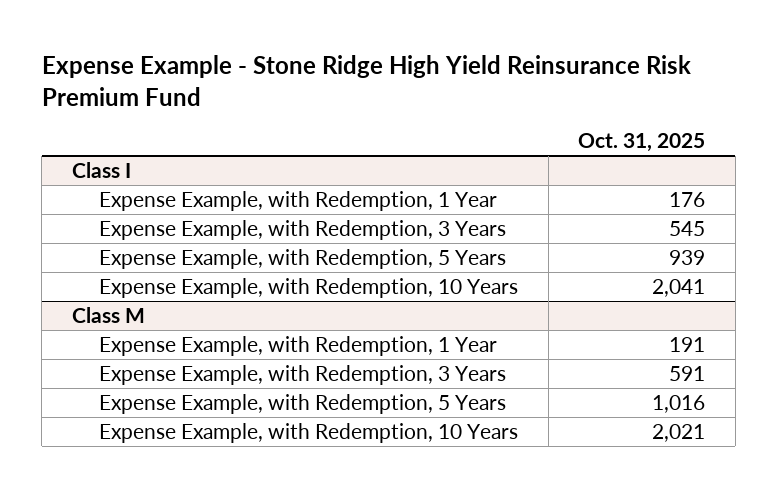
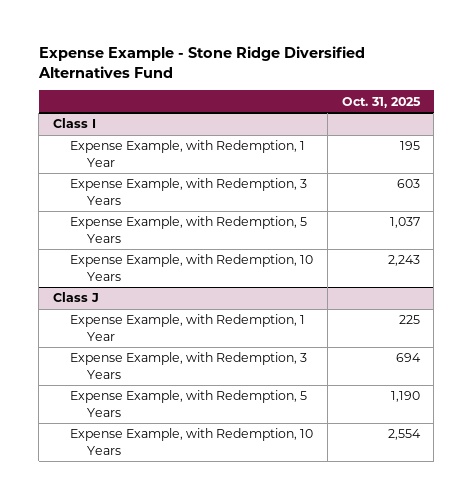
[41,54,691,106] Expense Example - Stone Ridge High Yield Reinsurance Risk Premium Fund -> [37,46,365,78] Expense Example - Stone Ridge Diversified Alternatives Fund
[72,307,146,324] Class M -> none
[669,192,706,208] 176 -> [399,141,420,151] 195
[669,221,706,237] 545 -> [396,179,420,189] 603
[669,250,706,266] 939 -> [389,217,420,229] 1,037
[652,279,706,298] 2,041 -> [387,255,420,267] 2,243
none -> [52,292,99,303] Class J
[669,337,706,353] 191 -> [398,315,420,325] 225
[669,366,706,382] 591 -> [395,353,421,363] 694
[652,395,706,414] 1,016 -> [390,391,420,403] 1,190
[652,424,706,443] 2,021 -> [387,429,421,441] 2,554

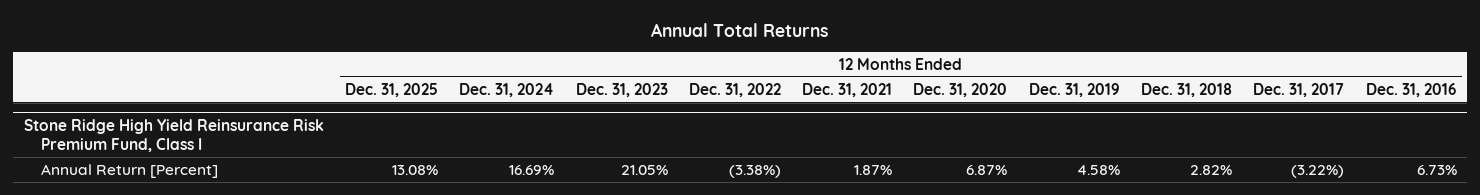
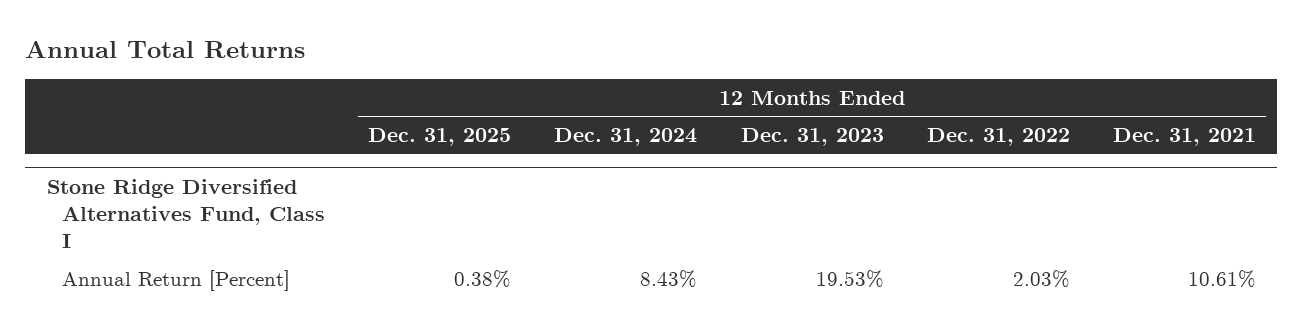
[913,82,1008,97] Dec. 31, 2020 -> none
[1028,82,1120,97] Dec. 31, 2019 -> none
[1141,82,1233,97] Dec. 31, 2018 -> none
[1253,82,1345,97] Dec. 31, 2017 -> none
[1365,82,1457,97] Dec. 31, 2016 -> none
[23,118,324,152] Stone Ridge High Yield Reinsurance Risk Premium Fund, Class I -> none
none -> [46,178,326,249] Stone Ridge Diversified Alternatives Fund, Class I
[391,164,438,175] 13.08% -> [454,269,512,288] 0.38%
[509,164,555,175] 16.69% -> [640,269,698,288] 8.43%
[620,164,668,175] 21.05% -> [815,269,884,288] 19.53%
[728,164,781,178] (3.38%) -> [1012,269,1070,288] 2.03%
[854,164,893,175] 1.87% -> [1187,269,1256,288] 10.61%

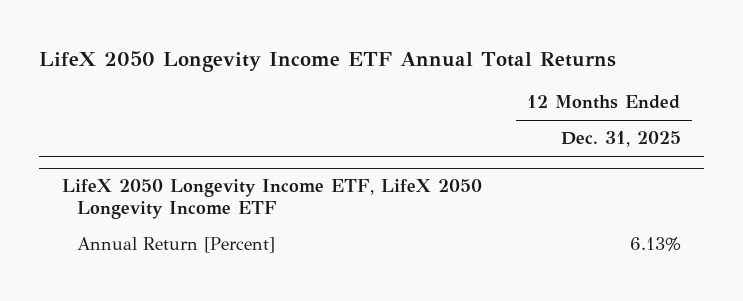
[25,41,306,59] Annual Total Returns -> [38,51,616,73] LifeX 2050 Longevity Income ETF Annual Total Returns
[554,128,698,147] Dec. 31, 2024 -> none
[740,128,884,147] Dec. 31, 2023 -> none
[926,128,1070,147] Dec. 31, 2022 -> none
[1112,128,1256,147] Dec. 31, 2021 -> none
[46,178,326,249] Stone Ridge Diversified Alternatives Fund, Class I -> none
none -> [61,179,482,220] LifeX 2050 Longevity Income ETF, LifeX 2050 Longevity Income ETF
[454,269,512,288] 0.38% -> [629,237,681,252] 6.13%

